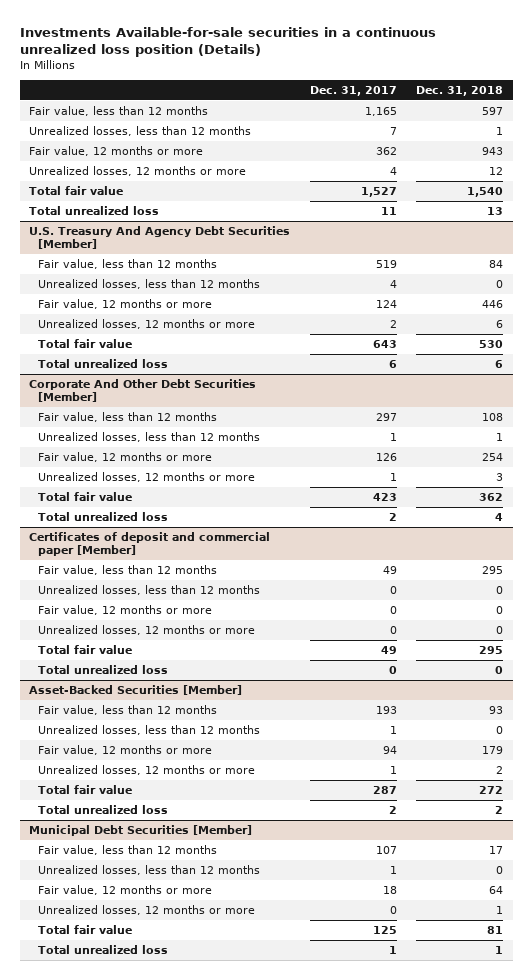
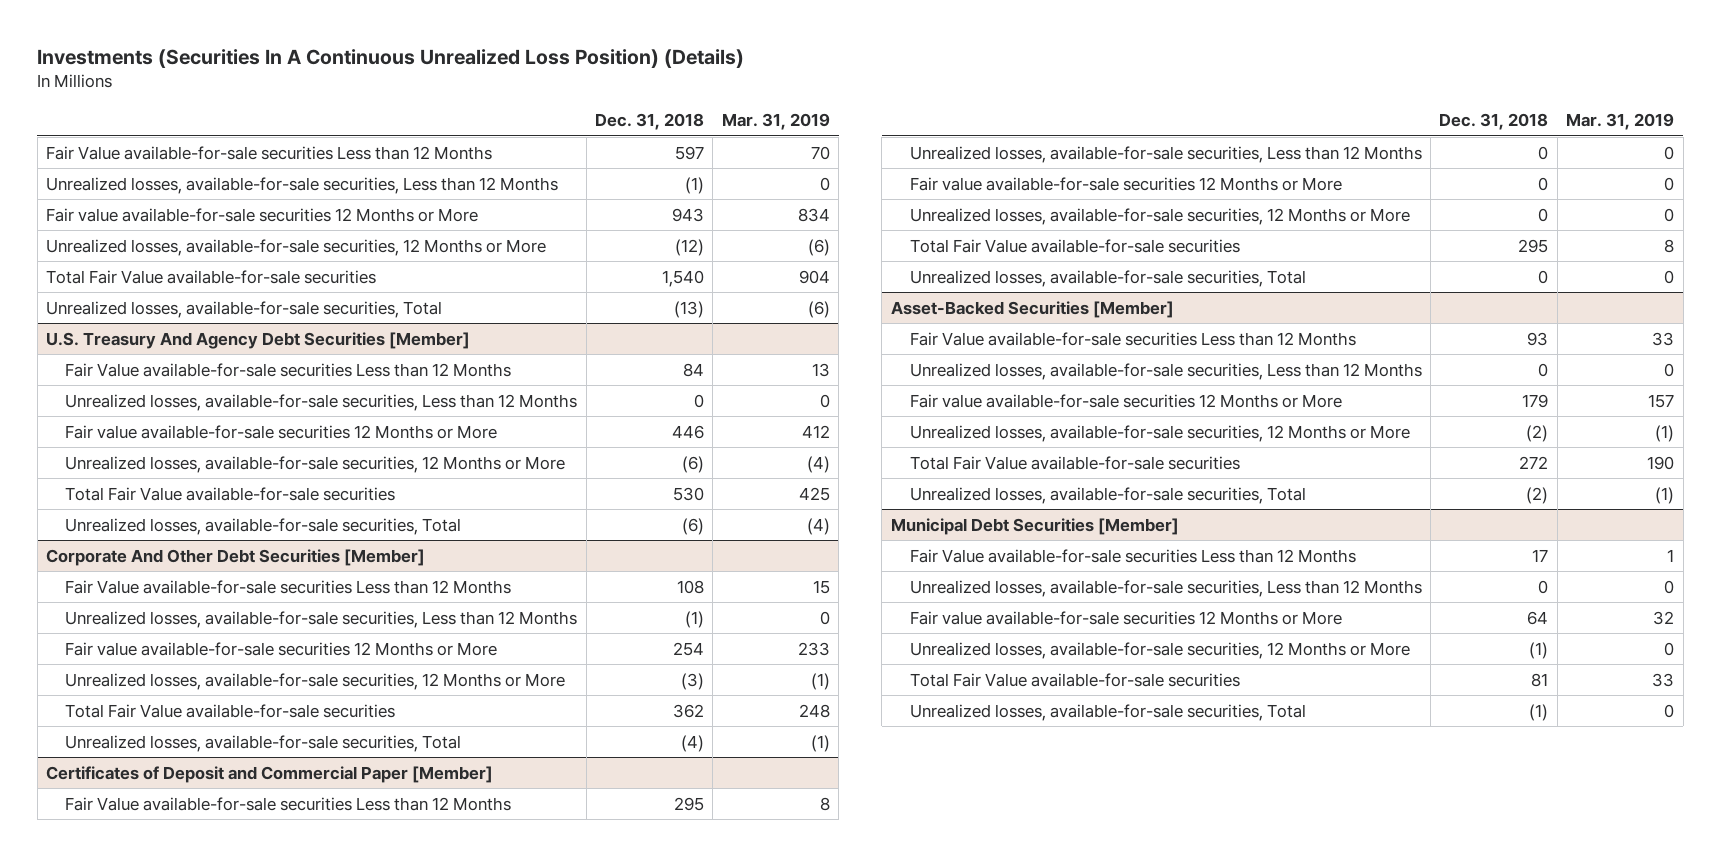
[19,26,436,57] Investments Available-for-sale securities in a continuous unrealized loss position (Details) -> [37,49,745,69] Investments (Securities In A Continuous Unrealized Loss Position) (Details)
[309,85,397,96] Dec. 31, 2017 -> none
none -> [721,113,830,131] Mar. 31, 2019
[29,106,209,117] Fair value, less than 12 months -> [46,145,493,160] Fair Value available-for-sale securities Less than 12 Months
[29,126,252,137] Unrealized losses, less than 12 months -> [46,176,559,194] Unrealized losses, available-for-sale securities, Less than 12 Months
[495,127,503,136] 1 -> [685,176,705,194] (1)
[29,146,204,157] Fair value, 12 months or more -> [46,207,479,222] Fair value available-for-sale securities 12 Months or More
[29,166,247,177] Unrealized losses, 12 months or more -> [46,238,547,256] Unrealized losses, available-for-sale securities, 12 Months or More
[488,167,503,176] 12 -> [675,238,705,256] (12)
[29,186,124,196] Total fair value -> [46,269,377,284] Total Fair Value available-for-sale securities
[29,206,160,216] Total unrealized loss -> [46,300,443,318] Unrealized losses, available-for-sale securities, Total
[486,207,503,216] 13 -> [674,300,705,318] (13)
[37,259,217,270] Fair value, less than 12 months -> [65,362,512,377] Fair Value available-for-sale securities Less than 12 Months
[37,279,260,290] Unrealized losses, less than 12 months -> [65,393,578,411] Unrealized losses, available-for-sale securities, Less than 12 Months
[37,299,212,310] Fair value, 12 months or more -> [65,424,498,439] Fair value available-for-sale securities 12 Months or More
[37,319,255,330] Unrealized losses, 12 months or more -> [65,455,566,473] Unrealized losses, available-for-sale securities, 12 Months or More
[495,320,503,329] 6 -> [682,455,705,473] (6)
[37,339,132,349] Total fair value -> [65,486,396,501] Total Fair Value available-for-sale securities
[37,359,168,369] Total unrealized loss -> [65,517,462,535] Unrealized losses, available-for-sale securities, Total
[494,360,503,369] 6 -> [682,517,705,535] (6)
[37,412,217,423] Fair value, less than 12 months -> [65,579,512,594] Fair Value available-for-sale securities Less than 12 Months
[37,432,260,443] Unrealized losses, less than 12 months -> [65,610,578,628] Unrealized losses, available-for-sale securities, Less than 12 Months
[495,433,503,442] 1 -> [685,610,705,628] (1)
[37,452,212,463] Fair value, 12 months or more -> [65,641,498,656] Fair value available-for-sale securities 12 Months or More
[37,472,255,483] Unrealized losses, 12 months or more -> [65,672,566,690] Unrealized losses, available-for-sale securities, 12 Months or More
[495,473,503,482] 3 -> [681,672,705,690] (3)
[37,492,132,502] Total fair value -> [65,703,396,718] Total Fair Value available-for-sale securities
[37,512,168,522] Total unrealized loss -> [65,734,462,752] Unrealized losses, available-for-sale securities, Total
[494,513,503,522] 4 -> [681,734,705,752] (4)
[29,532,271,556] Certificates of deposit and commercial paper [Member] -> [46,765,494,783] Certificates of Deposit and Commercial Paper [Member]
[37,565,217,576] Fair value, less than 12 months -> [65,796,512,811] Fair Value available-for-sale securities Less than 12 Months
[37,585,260,596] Unrealized losses, less than 12 months -> [909,145,1422,163] Unrealized losses, available-for-sale securities, Less than 12 Months
[37,605,212,616] Fair value, 12 months or more -> [909,176,1342,191] Fair value available-for-sale securities 12 Months or More
[37,625,255,636] Unrealized losses, 12 months or more -> [909,207,1410,225] Unrealized losses, available-for-sale securities, 12 Months or More
[37,645,132,655] Total fair value -> [909,238,1240,253] Total Fair Value available-for-sale securities
[37,665,168,675] Total unrealized loss -> [909,269,1306,287] Unrealized losses, available-for-sale securities, Total
[37,705,217,716] Fair value, less than 12 months -> [909,331,1356,346] Fair Value available-for-sale securities Less than 12 Months
[37,725,260,736] Unrealized losses, less than 12 months -> [909,362,1422,380] Unrealized losses, available-for-sale securities, Less than 12 Months
[37,745,212,756] Fair value, 12 months or more -> [909,393,1342,408] Fair value available-for-sale securities 12 Months or More
[37,765,255,776] Unrealized losses, 12 months or more -> [909,424,1410,442] Unrealized losses, available-for-sale securities, 12 Months or More
[495,766,503,775] 2 -> [1526,424,1549,442] (2)
[37,785,132,795] Total fair value -> [909,455,1240,470] Total Fair Value available-for-sale securities
[37,805,168,815] Total unrealized loss -> [909,486,1306,504] Unrealized losses, available-for-sale securities, Total
[494,806,503,815] 2 -> [1526,486,1549,504] (2)
[37,845,217,856] Fair value, less than 12 months -> [909,548,1356,563] Fair Value available-for-sale securities Less than 12 Months
[37,865,260,876] Unrealized losses, less than 12 months -> [909,579,1422,597] Unrealized losses, available-for-sale securities, Less than 12 Months
[37,885,212,896] Fair value, 12 months or more -> [909,610,1342,625] Fair value available-for-sale securities 12 Months or More
[37,905,255,916] Unrealized losses, 12 months or more -> [909,641,1410,659] Unrealized losses, available-for-sale securities, 12 Months or More
[495,906,503,915] 1 -> [1529,641,1549,659] (1)
[37,925,132,935] Total fair value -> [909,672,1240,687] Total Fair Value available-for-sale securities
[37,945,168,955] Total unrealized loss -> [909,703,1306,721] Unrealized losses, available-for-sale securities, Total
[494,946,503,955] 1 -> [1529,703,1549,721] (1)

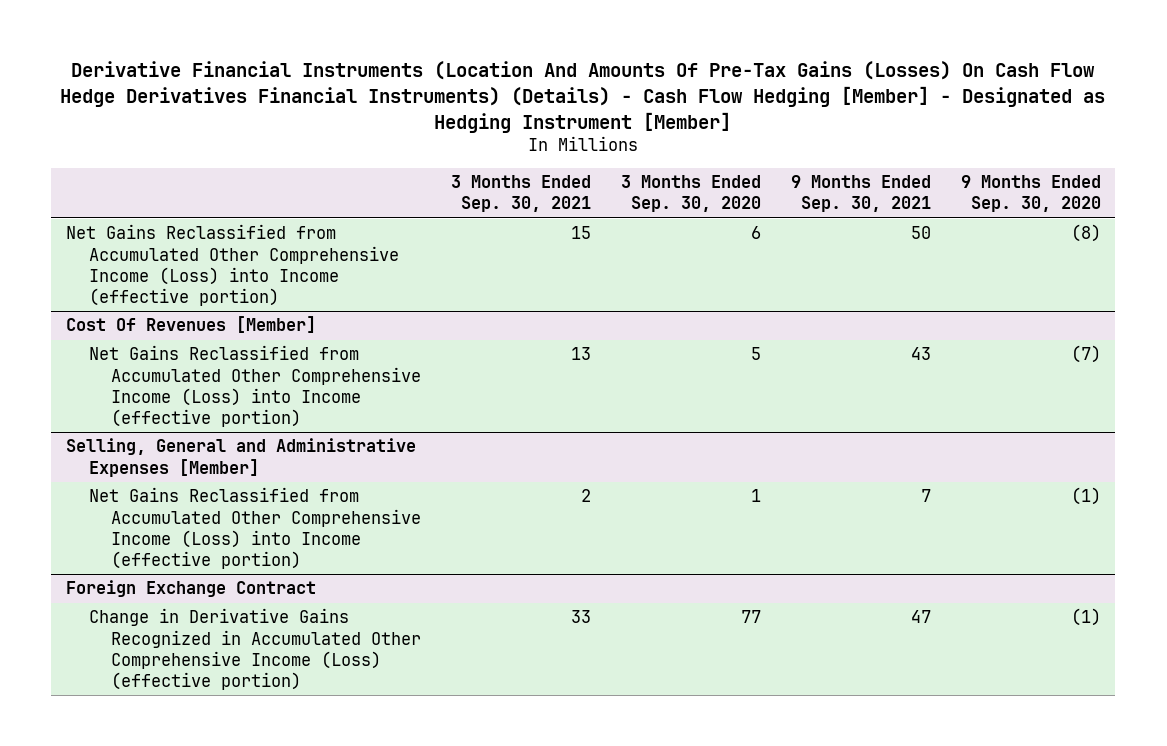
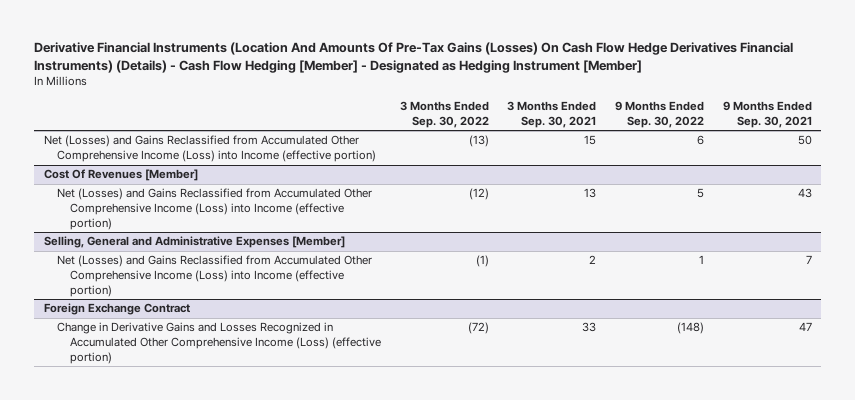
[620,175,761,213] 3 Months Ended Sep. 30, 2020 -> none
[960,175,1101,213] 9 Months Ended Sep. 30, 2020 -> none
none -> [399,100,489,128] 3 Months Ended Sep. 30, 2022
none -> [614,100,704,128] 9 Months Ended Sep. 30, 2022
[66,224,399,306] Net Gains Reclassified from Accumulated Other Comprehensive Income (Loss) into Income (effective portion) -> [43,135,376,163] Net (Losses) and Gains Reclassified from Accumulated Other Comprehensive Income (Loss) into Income (effective portion)
[88,345,422,427] Net Gains Reclassified from Accumulated Other Comprehensive Income (Loss) into Income (effective portion) -> [56,188,372,231] Net (Losses) and Gains Reclassified from Accumulated Other Comprehensive Income (Loss) into Income (effective portion)
[88,487,422,569] Net Gains Reclassified from Accumulated Other Comprehensive Income (Loss) into Income (effective portion) -> [56,255,372,298] Net (Losses) and Gains Reclassified from Accumulated Other Comprehensive Income (Loss) into Income (effective portion)
[88,608,422,690] Change in Derivative Gains Recognized in Accumulated Other Comprehensive Income (Loss) (effective portion) -> [56,322,381,365] Change in Derivative Gains and Losses Recognized in Accumulated Other Comprehensive Income (Loss) (effective portion)

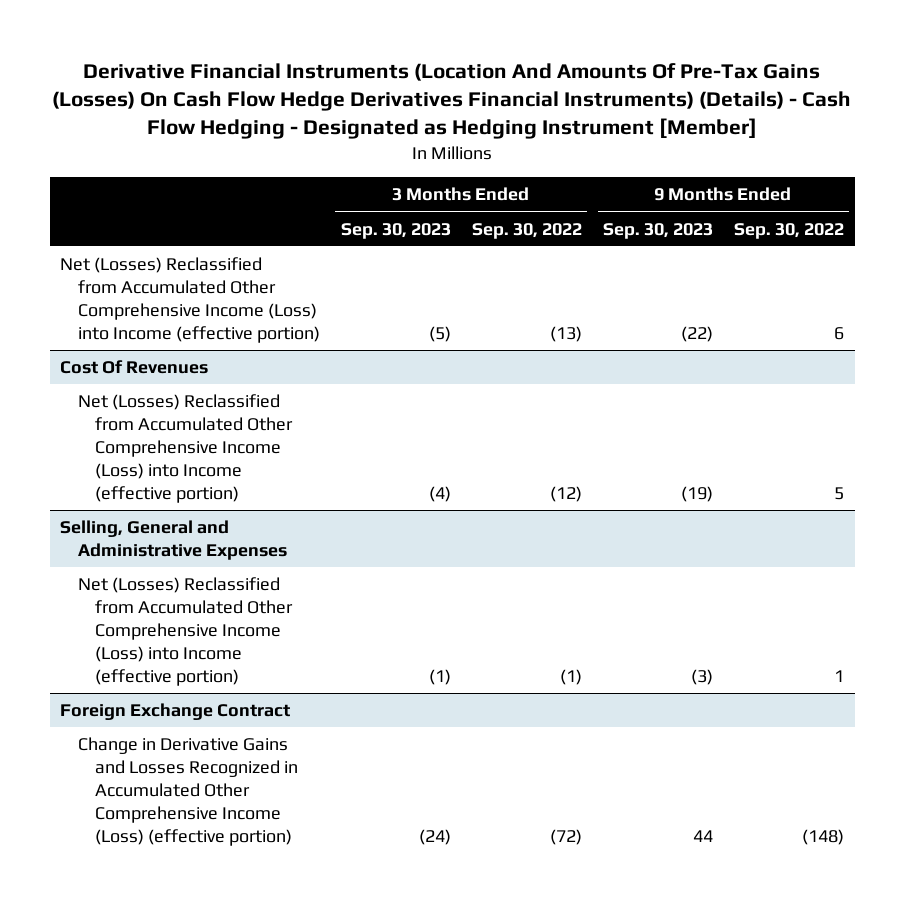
[34,42,794,73] Derivative Financial Instruments (Location And Amounts Of Pre-Tax Gains (Losses) On Cash Flow Hedge Derivatives Financial Instruments) (Details) - Cash Flow Hedging [Member] - Designated as Hedging Instrument [Member] -> [52,62,852,140] Derivative Financial Instruments (Location And Amounts Of Pre-Tax Gains (Losses) On Cash Flow Hedge Derivatives Financial Instruments) (Details) - Cash Flow Hedging - Designated as Hedging Instrument [Member]
[507,100,597,128] 3 Months Ended Sep. 30, 2021 -> none
[722,100,812,128] 9 Months Ended Sep. 30, 2021 -> none
none -> [340,222,451,239] Sep. 30, 2023
none -> [602,222,713,239] Sep. 30, 2023
[43,135,376,163] Net (Losses) and Gains Reclassified from Accumulated Other Comprehensive Income (Loss) into Income (effective portion) -> [60,257,320,343] Net (Losses) Reclassified from Accumulated Other Comprehensive Income (Loss) into Income (effective portion)
[43,169,198,182] Cost Of Revenues [Member] -> [60,360,209,375] Cost Of Revenues
[56,188,372,231] Net (Losses) and Gains Reclassified from Accumulated Other Comprehensive Income (Loss) into Income (effective portion) -> [77,394,293,503] Net (Losses) Reclassified from Accumulated Other Comprehensive Income (Loss) into Income (effective portion)
[43,236,345,249] Selling, General and Administrative Expenses [Member] -> [60,520,287,561] Selling, General and Administrative Expenses
[56,255,372,298] Net (Losses) and Gains Reclassified from Accumulated Other Comprehensive Income (Loss) into Income (effective portion) -> [77,577,293,686] Net (Losses) Reclassified from Accumulated Other Comprehensive Income (Loss) into Income (effective portion)

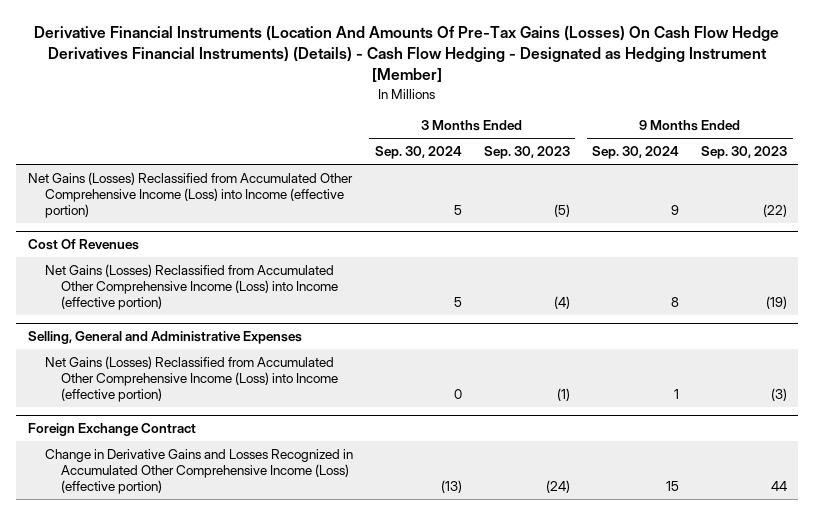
[471,222,582,239] Sep. 30, 2022 -> none
[733,222,844,239] Sep. 30, 2022 -> none
none -> [374,146,462,160] Sep. 30, 2024
none -> [592,146,680,160] Sep. 30, 2024
[60,257,320,343] Net (Losses) Reclassified from Accumulated Other Comprehensive Income (Loss) into Income (effective portion) -> [27,171,353,219] Net Gains (Losses) Reclassified from Accumulated Other Comprehensive Income (Loss) into Income (effective portion)
[77,394,293,503] Net (Losses) Reclassified from Accumulated Other Comprehensive Income (Loss) into Income (effective portion) -> [44,263,339,311] Net Gains (Losses) Reclassified from Accumulated Other Comprehensive Income (Loss) into Income (effective portion)
[77,577,293,686] Net (Losses) Reclassified from Accumulated Other Comprehensive Income (Loss) into Income (effective portion) -> [44,355,339,403] Net Gains (Losses) Reclassified from Accumulated Other Comprehensive Income (Loss) into Income (effective portion)

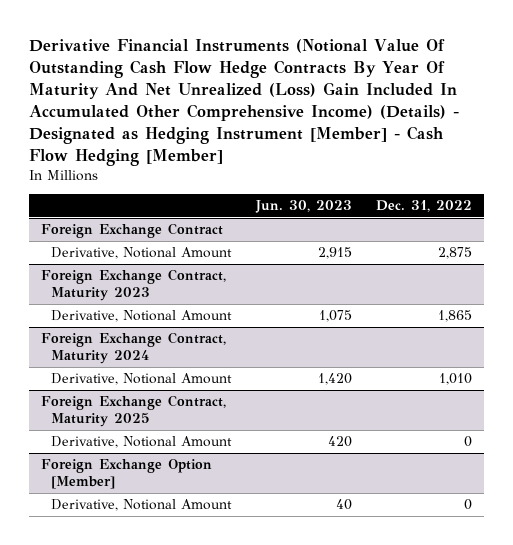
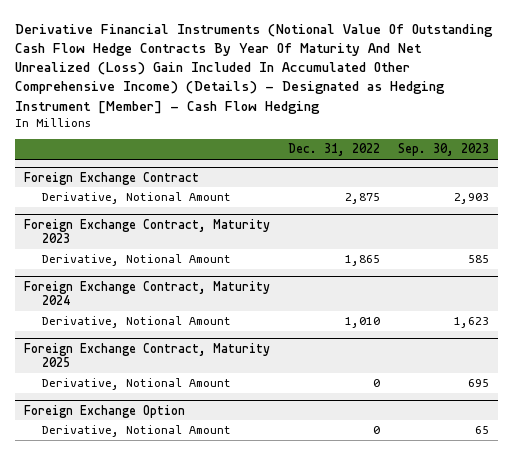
[28,38,459,166] Derivative Financial Instruments (Notional Value Of Outstanding Cash Flow Hedge Contracts By Year Of Maturity And Net Unrealized (Loss) Gain Included In Accumulated Other Comprehensive Income) (Details) - Designated as Hedging Instrument [Member] - Cash Flow Hedging [Member] -> [15,24,494,114] Derivative Financial Instruments (Notional Value Of Outstanding Cash Flow Hedge Contracts By Year Of Maturity And Net Unrealized (Loss) Gain Included In Accumulated Other Comprehensive Income) (Details) - Designated as Hedging Instrument [Member] - Cash Flow Hedging
[254,200,352,214] Jun. 30, 2023 -> none
none -> [398,143,490,157] Sep. 30, 2023
[40,459,212,490] Foreign Exchange Option [Member] -> [24,404,186,418] Foreign Exchange Option

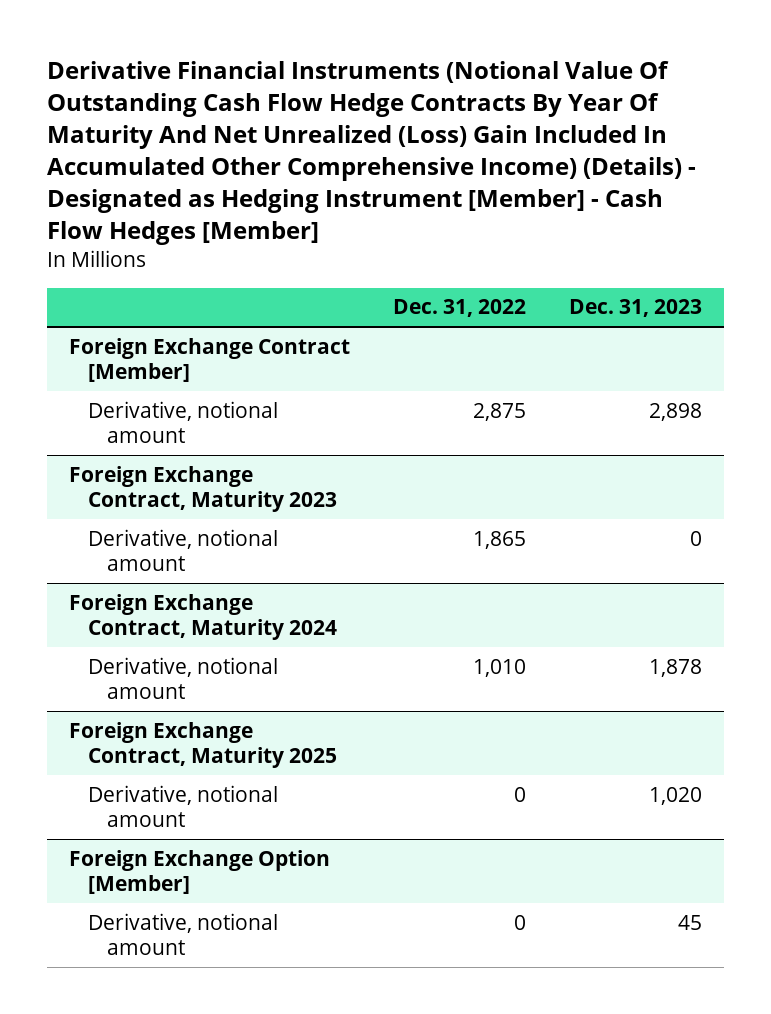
[15,24,494,114] Derivative Financial Instruments (Notional Value Of Outstanding Cash Flow Hedge Contracts By Year Of Maturity And Net Unrealized (Loss) Gain Included In Accumulated Other Comprehensive Income) (Details) - Designated as Hedging Instrument [Member] - Cash Flow Hedging -> [47,61,697,246] Derivative Financial Instruments (Notional Value Of Outstanding Cash Flow Hedge Contracts By Year Of Maturity And Net Unrealized (Loss) Gain Included In Accumulated Other Comprehensive Income) (Details) - Designated as Hedging Instrument [Member] - Cash Flow Hedges [Member]
[398,143,490,157] Sep. 30, 2023 -> none
none -> [569,299,703,318] Dec. 31, 2023
[24,171,200,185] Foreign Exchange Contract -> [68,337,350,383] Foreign Exchange Contract [Member]
[41,192,231,205] Derivative, Notional Amount -> [87,400,278,444] Derivative, notional amount
[41,254,231,267] Derivative, Notional Amount -> [87,528,278,572] Derivative, notional amount
[41,316,231,329] Derivative, Notional Amount -> [87,656,278,700] Derivative, notional amount
[41,378,231,391] Derivative, Notional Amount -> [87,784,278,828] Derivative, notional amount
[24,404,186,418] Foreign Exchange Option -> [68,849,330,895] Foreign Exchange Option [Member]
[41,425,231,438] Derivative, Notional Amount -> [87,912,278,956] Derivative, notional amount

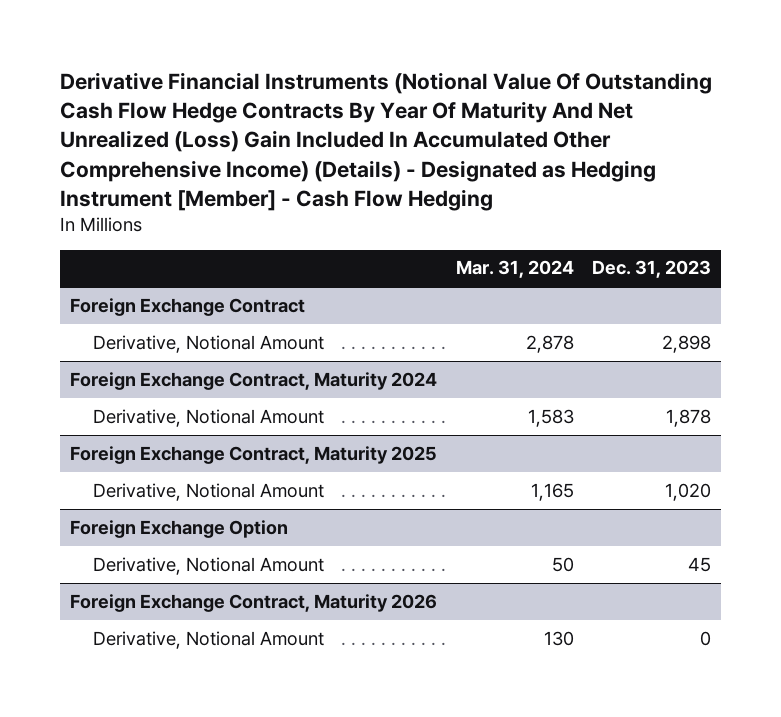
[47,61,697,246] Derivative Financial Instruments (Notional Value Of Outstanding Cash Flow Hedge Contracts By Year Of Maturity And Net Unrealized (Loss) Gain Included In Accumulated Other Comprehensive Income) (Details) - Designated as Hedging Instrument [Member] - Cash Flow Hedges [Member] -> [60,72,713,211] Derivative Financial Instruments (Notional Value Of Outstanding Cash Flow Hedge Contracts By Year Of Maturity And Net Unrealized (Loss) Gain Included In Accumulated Other Comprehensive Income) (Details) - Designated as Hedging Instrument [Member] - Cash Flow Hedging
[393,299,527,318] Dec. 31, 2022 -> none
none -> [455,260,574,279] Mar. 31, 2024
[68,465,337,513] Foreign Exchange Contract, Maturity 2023 -> none
[87,528,278,572] Derivative, notional amount -> none
[68,337,350,383] Foreign Exchange Contract [Member] -> [69,297,305,316] Foreign Exchange Contract
[87,400,278,444] Derivative, notional amount -> [93,334,325,353] Derivative, Notional Amount
[87,656,278,700] Derivative, notional amount -> [93,408,325,427] Derivative, Notional Amount
[87,784,278,828] Derivative, notional amount -> [93,482,325,501] Derivative, Notional Amount
[68,849,330,895] Foreign Exchange Option [Member] -> [69,519,288,538] Foreign Exchange Option
[87,912,278,956] Derivative, notional amount -> [93,556,325,575] Derivative, Notional Amount
none -> [69,593,437,612] Foreign Exchange Contract, Maturity 2026
none -> [93,630,325,649] Derivative, Notional Amount

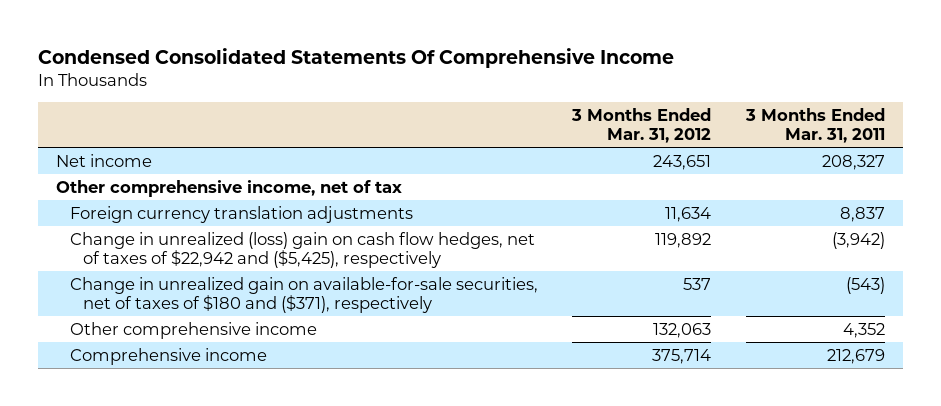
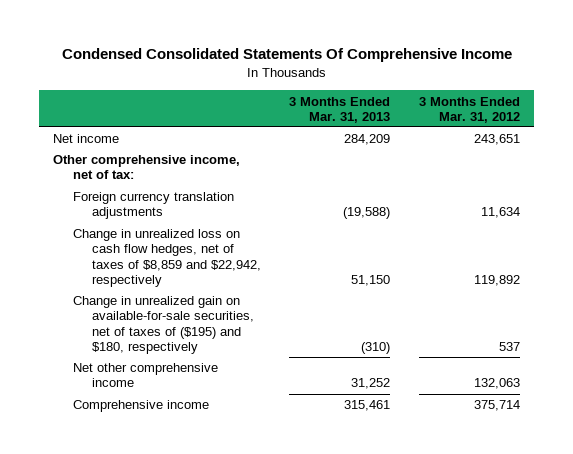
[745,107,886,144] 3 Months Ended Mar. 31, 2011 -> none
none -> [289,96,391,123] 3 Months Ended Mar. 31, 2013
[55,179,402,197] Other comprehensive income, net of tax -> [53,155,241,180] Other comprehensive income, net of tax:
[69,231,535,268] Change in unrealized (loss) gain on cash flow hedges, net of taxes of $22,942 and ($5,425), respectively -> [72,229,261,287] Change in unrealized loss on cash flow hedges, net of taxes of $8,859 and $22,942, respectively
[69,276,538,313] Change in unrealized gain on available-for-sale securities, net of taxes of $180 and ($371), respectively -> [72,296,254,354] Change in unrealized gain on available-for-sale securities, net of taxes of ($195) and $180, respectively
[69,321,317,339] Other comprehensive income -> [72,363,218,388] Net other comprehensive income

